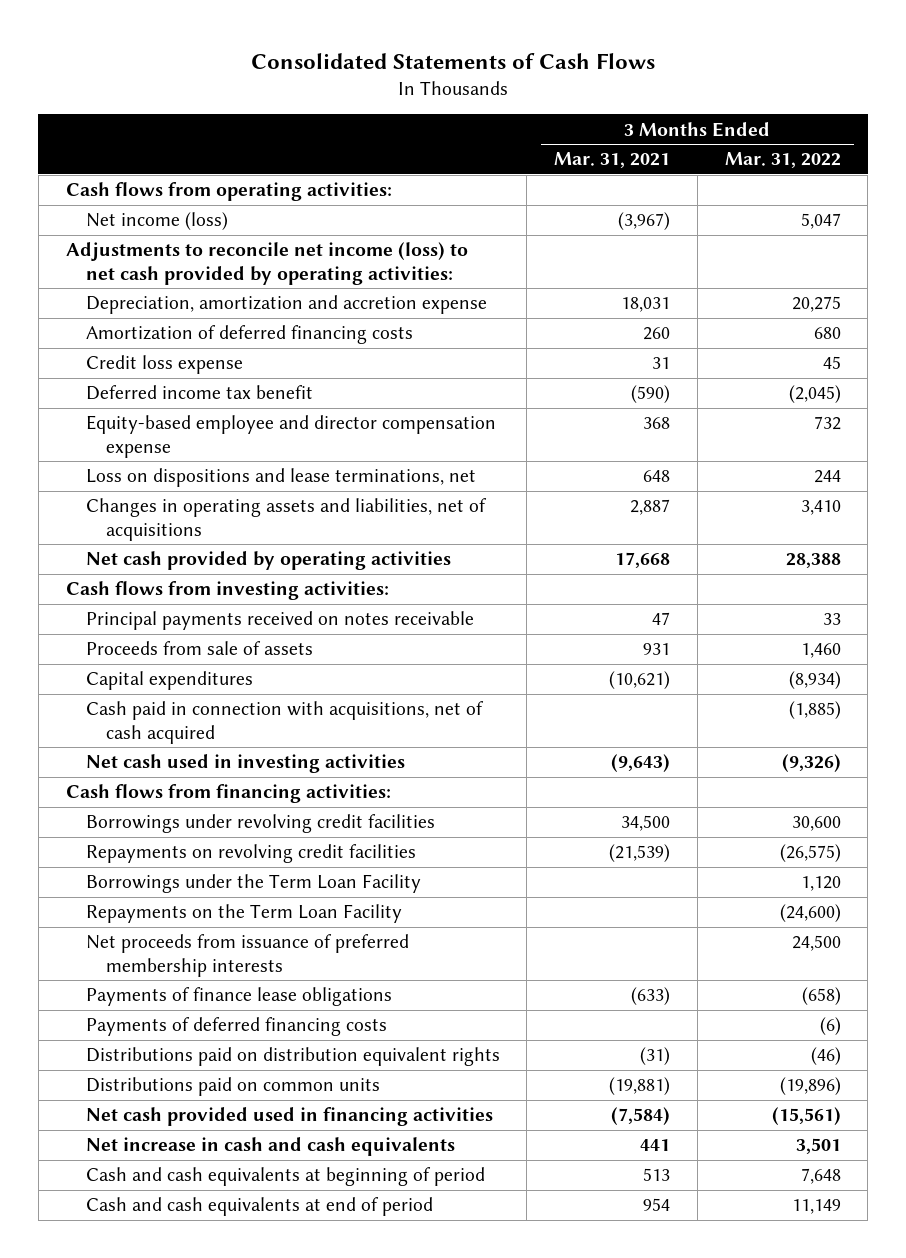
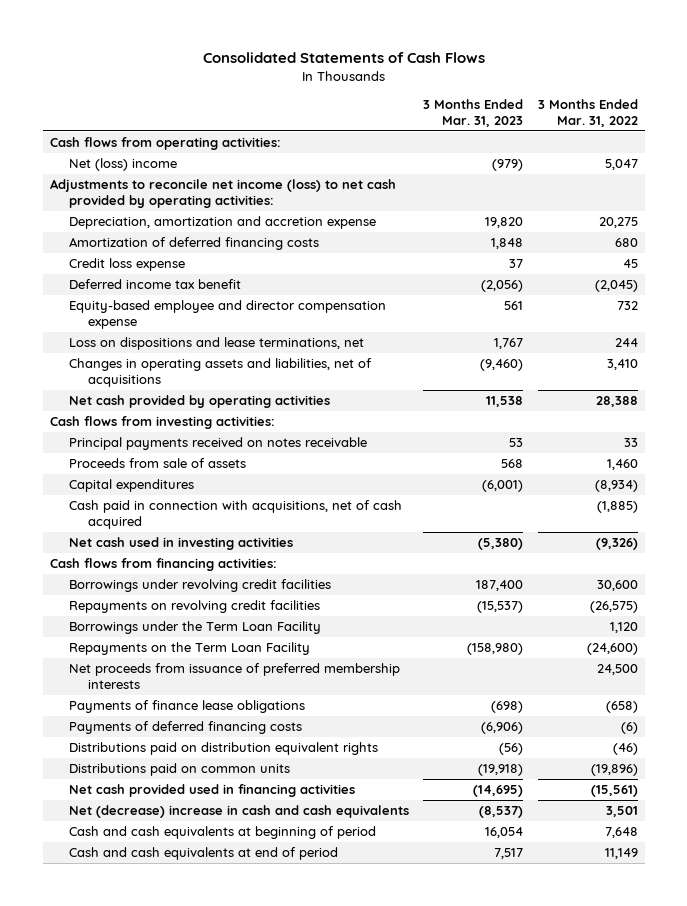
[554,152,671,169] Mar. 31, 2021 -> none
none -> [423,99,524,128] 3 Months Ended Mar. 31, 2023
[85,212,228,231] Net income (loss) -> [68,158,177,172] Net (loss) income
[85,1137,455,1157] Net increase in cash and cash equivalents -> [68,805,409,819] Net (decrease) increase in cash and cash equivalents

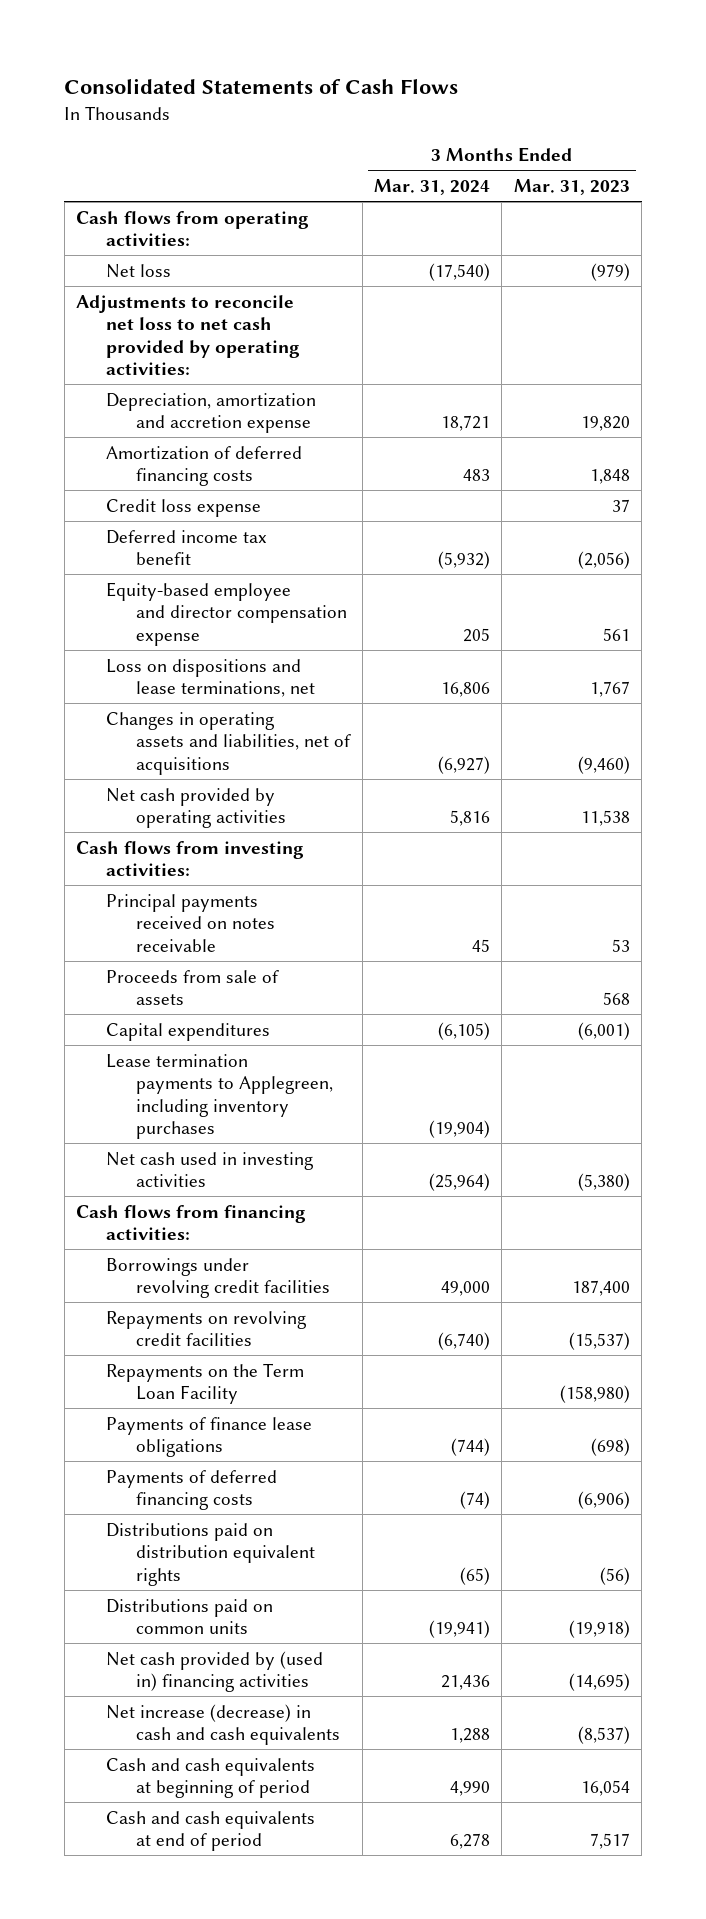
[537,99,638,128] 3 Months Ended Mar. 31, 2022 -> none
none -> [374,178,491,195] Mar. 31, 2024
[68,158,177,172] Net (loss) income -> [106,263,172,278] Net loss
[49,179,396,208] Adjustments to reconcile net income (loss) to net cash provided by operating activities: -> [76,294,301,376] Adjustments to reconcile net loss to net cash provided by operating activities:
[68,500,402,529] Cash paid in connection with acquisitions, net of cash acquired -> none
none -> [106,1053,334,1140] Lease termination payments to Applegreen, including inventory purchases
[68,621,321,635] Borrowings under the Term Loan Facility -> none
[68,663,400,689] Net proceeds from issuance of preferred membership interests -> none
[68,784,355,798] Net cash provided used in financing activities -> [106,1650,324,1693] Net cash provided by (used in) financing activities
[68,805,409,819] Net (decrease) increase in cash and cash equivalents -> [106,1703,341,1746] Net increase (decrease) in cash and cash equivalents

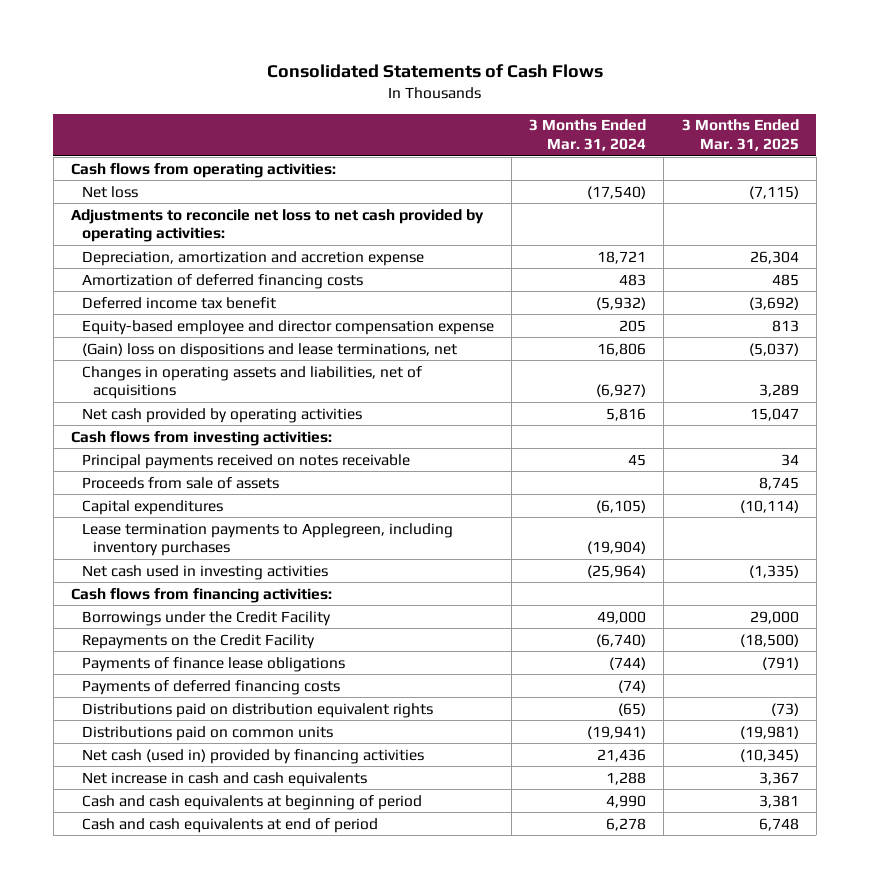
[513,178,630,195] Mar. 31, 2023 -> none
none -> [681,119,799,152] 3 Months Ended Mar. 31, 2025
[106,498,262,517] Credit loss expense -> none
[106,658,316,698] Loss on dispositions and lease terminations, net -> [81,342,457,358] (Gain) loss on dispositions and lease terminations, net
[106,1362,305,1405] Repayments on the Term Loan Facility -> none
[106,1257,331,1299] Borrowings under revolving credit facilities -> [81,610,331,626] Borrowings under the Credit Facility
[106,1310,307,1347] Repayments on revolving credit facilities -> [81,633,315,649] Repayments on the Credit Facility
[106,1650,324,1693] Net cash provided by (used in) financing activities -> [81,748,424,764] Net cash (used in) provided by financing activities
[106,1703,341,1746] Net increase (decrease) in cash and cash equivalents -> [81,771,367,787] Net increase in cash and cash equivalents

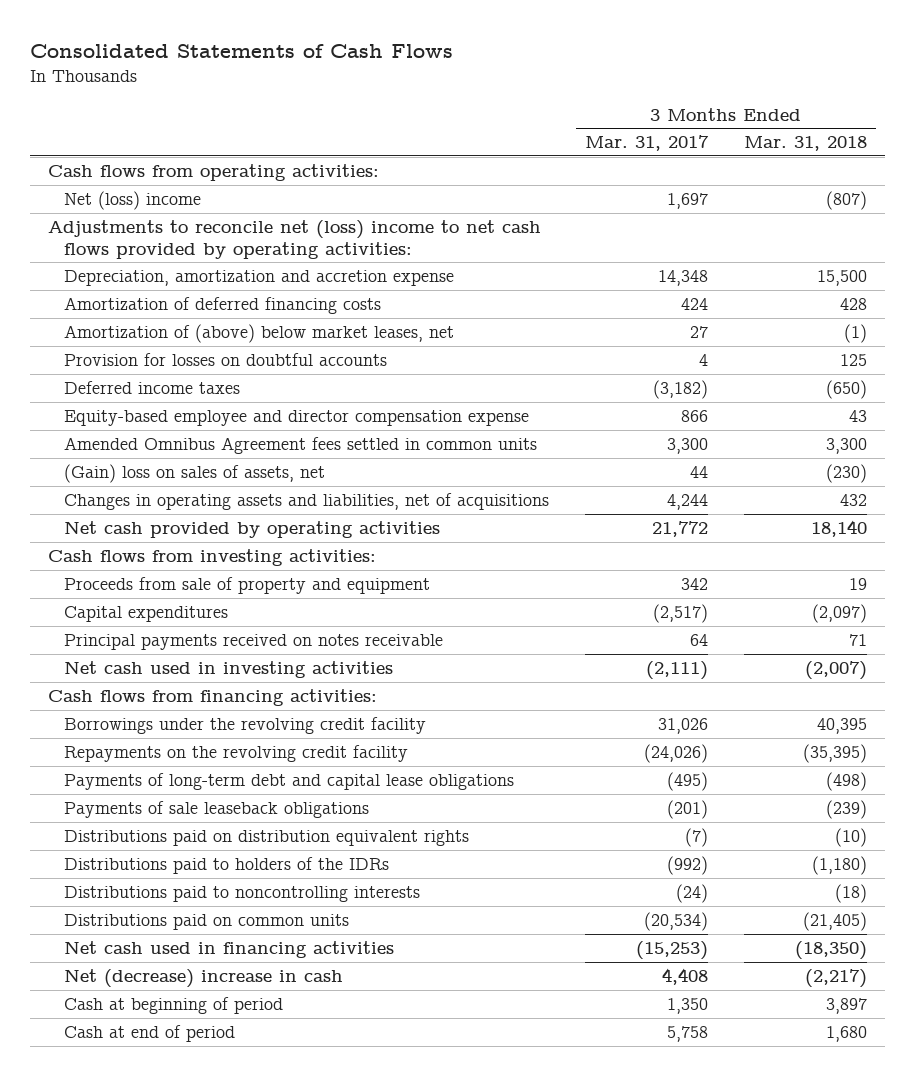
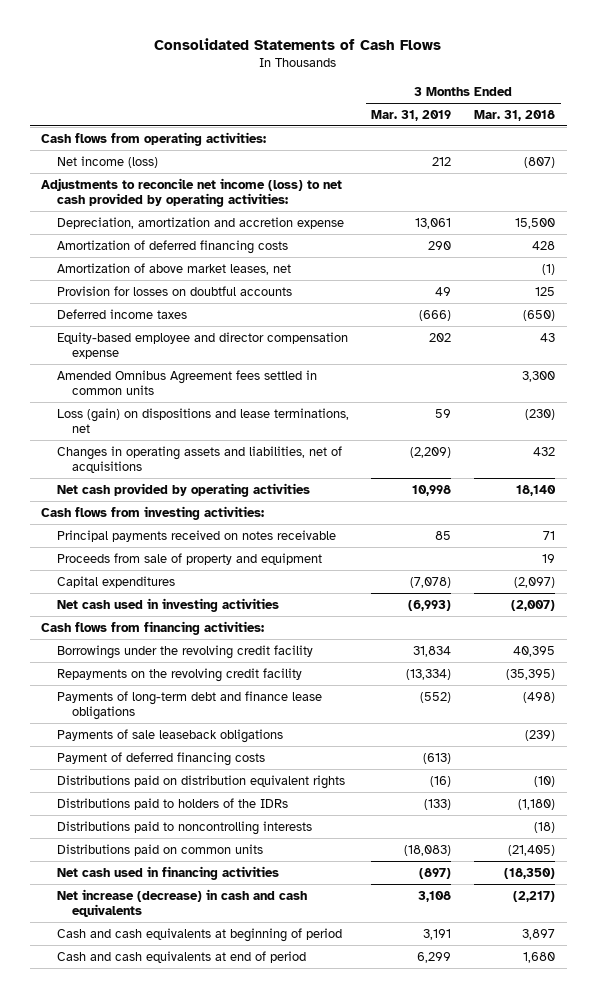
[584,135,709,152] Mar. 31, 2017 -> none
none -> [371,109,452,121] Mar. 31, 2019
[63,191,201,211] Net (loss) income -> [56,155,158,168] Net income (loss)
[47,220,541,259] Adjustments to reconcile net (loss) income to net cash flows provided by operating activities: -> [41,177,343,208] Adjustments to reconcile net income (loss) to net cash provided by operating activities:
[63,324,454,344] Amortization of (above) below market leases, net -> [56,262,291,275] Amortization of above market leases, net
[63,464,325,484] (Gain) loss on sales of assets, net -> none
none -> [56,407,349,434] Loss (gain) on dispositions and lease terminations, net
[63,634,443,651] Principal payments received on notes receivable -> [56,529,336,542] Principal payments received on notes receivable
[63,773,514,791] Payments of long-term debt and capital lease obligations -> [56,690,322,721] Payments of long-term debt and finance lease obligations
none -> [56,751,265,766] Payment of deferred financing costs
[63,969,343,989] Net (decrease) increase in cash -> [56,888,307,918] Net increase (decrease) in cash and cash equivalents
[63,997,283,1015] Cash at beginning of period -> [56,927,342,942] Cash and cash equivalents at beginning of period
[63,1025,235,1043] Cash at end of period -> [56,950,306,963] Cash and cash equivalents at end of period

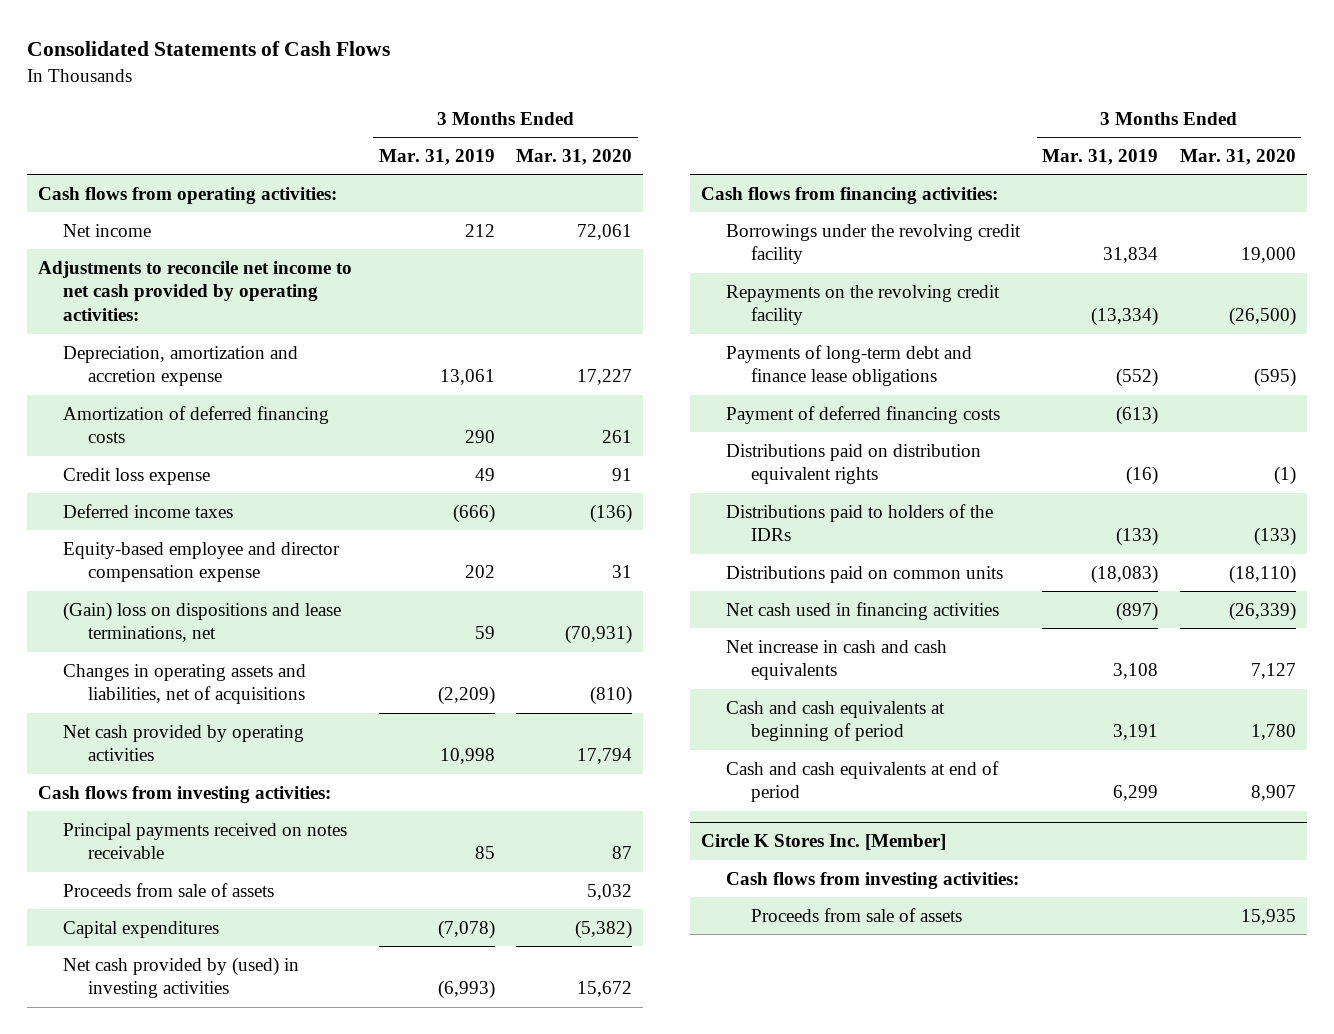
[474,109,556,121] Mar. 31, 2018 -> none
none -> [516,148,633,165] Mar. 31, 2020
[56,155,158,168] Net income (loss) -> [62,223,151,237] Net income
[41,177,343,208] Adjustments to reconcile net income (loss) to net cash provided by operating activities: -> [37,260,352,322] Adjustments to reconcile net income to net cash provided by operating activities:
[56,262,291,275] Amortization of above market leases, net -> none
[56,285,292,296] Provision for losses on doubtful accounts -> [62,467,210,485] Credit loss expense
[56,369,317,396] Amended Omnibus Agreement fees settled in common units -> none
[56,407,349,434] Loss (gain) on dispositions and lease terminations, net -> [62,601,341,643] (Gain) loss on dispositions and lease terminations, net
[56,552,322,565] Proceeds from sale of property and equipment -> [62,882,274,897] Proceeds from sale of assets
[56,597,279,612] Net cash used in investing activities -> [62,956,299,999] Net cash provided by (used) in investing activities
[56,728,283,743] Payments of sale leaseback obligations -> none
[56,820,312,835] Distributions paid to noncontrolling interests -> none
[56,888,307,918] Net increase (decrease) in cash and cash equivalents -> [726,639,948,681] Net increase in cash and cash equivalents
none -> [701,834,947,851] Circle K Stores Inc. [Member]
none -> [726,871,1020,889] Cash flows from investing activities:
none -> [751,907,963,922] Proceeds from sale of assets

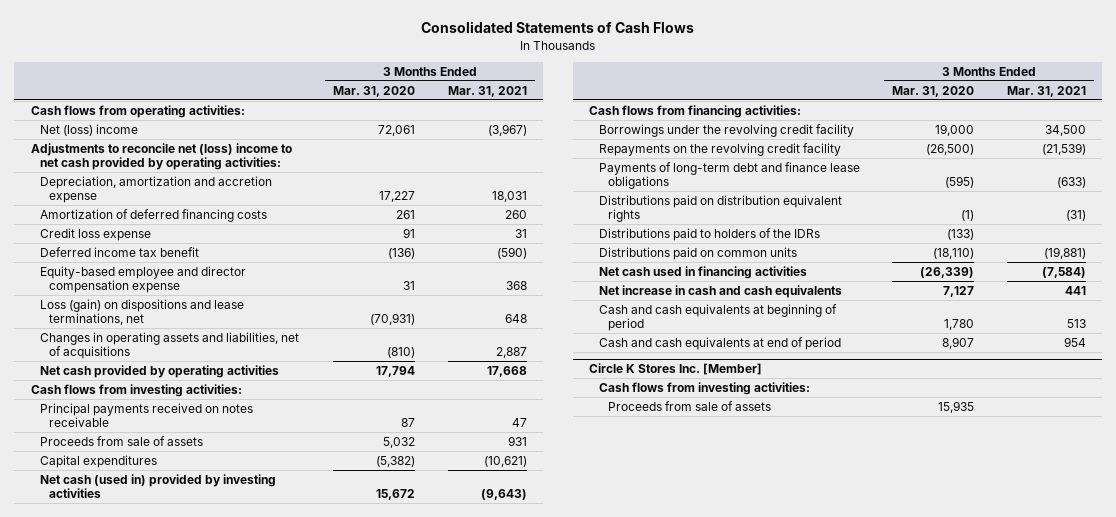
[378,148,495,165] Mar. 31, 2019 -> none
none -> [447,85,527,97] Mar. 31, 2021
[62,223,151,237] Net income -> [39,123,138,136] Net (loss) income
[37,260,352,322] Adjustments to reconcile net income to net cash provided by operating activities: -> [30,142,292,170] Adjustments to reconcile net (loss) income to net cash provided by operating activities:
[62,503,233,518] Deferred income taxes -> [39,246,199,257] Deferred income tax benefit
[62,601,341,643] (Gain) loss on dispositions and lease terminations, net -> [39,298,244,325] Loss (gain) on dispositions and lease terminations, net
[62,956,299,999] Net cash provided by (used) in investing activities -> [39,473,276,498] Net cash (used in) provided by investing activities
[726,405,1001,424] Payment of deferred financing costs -> none

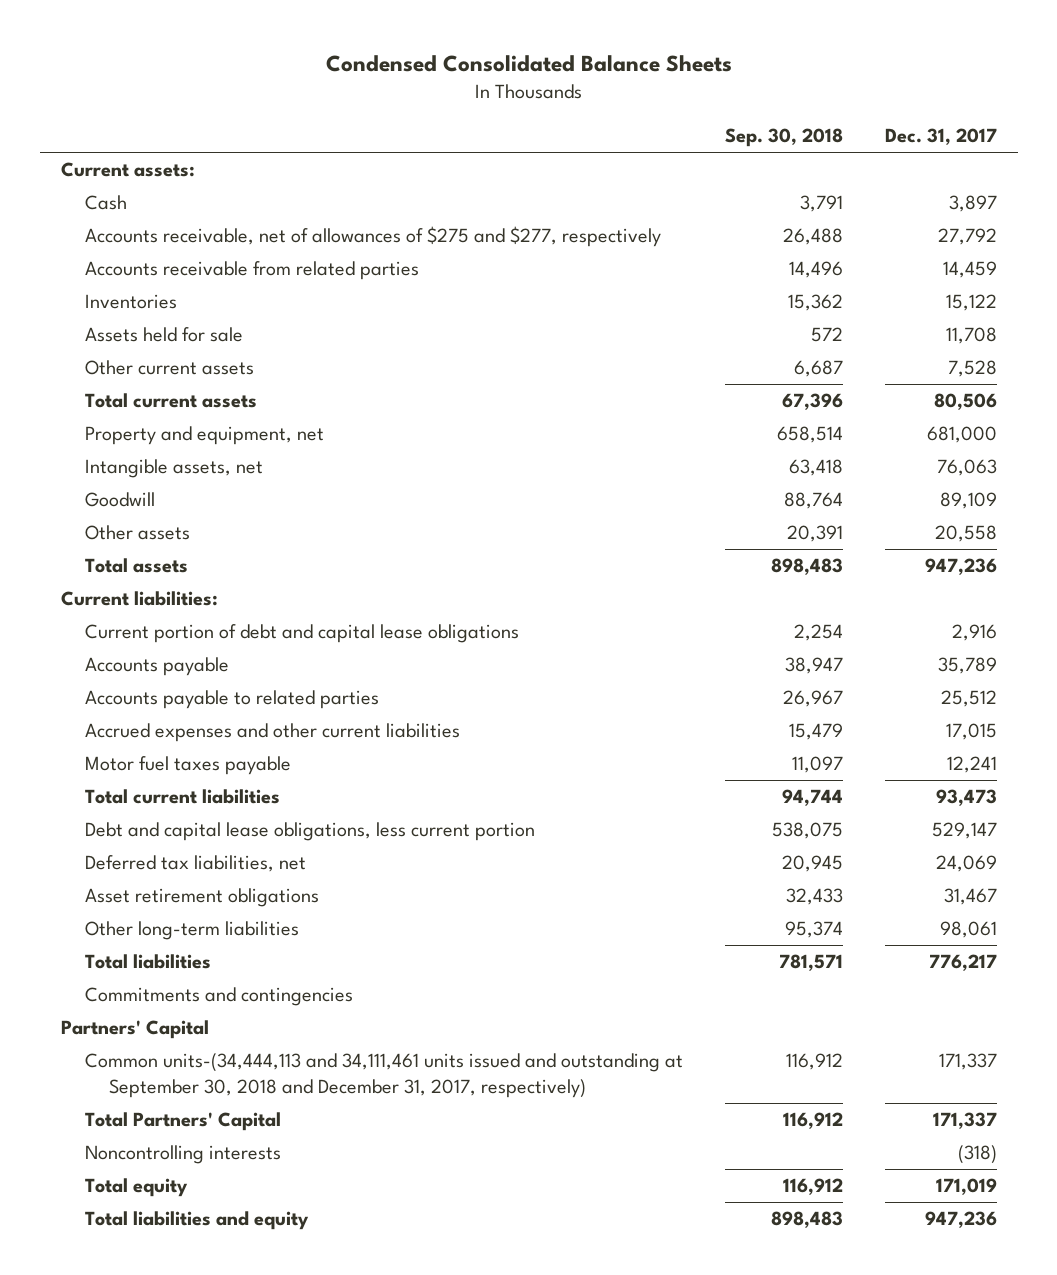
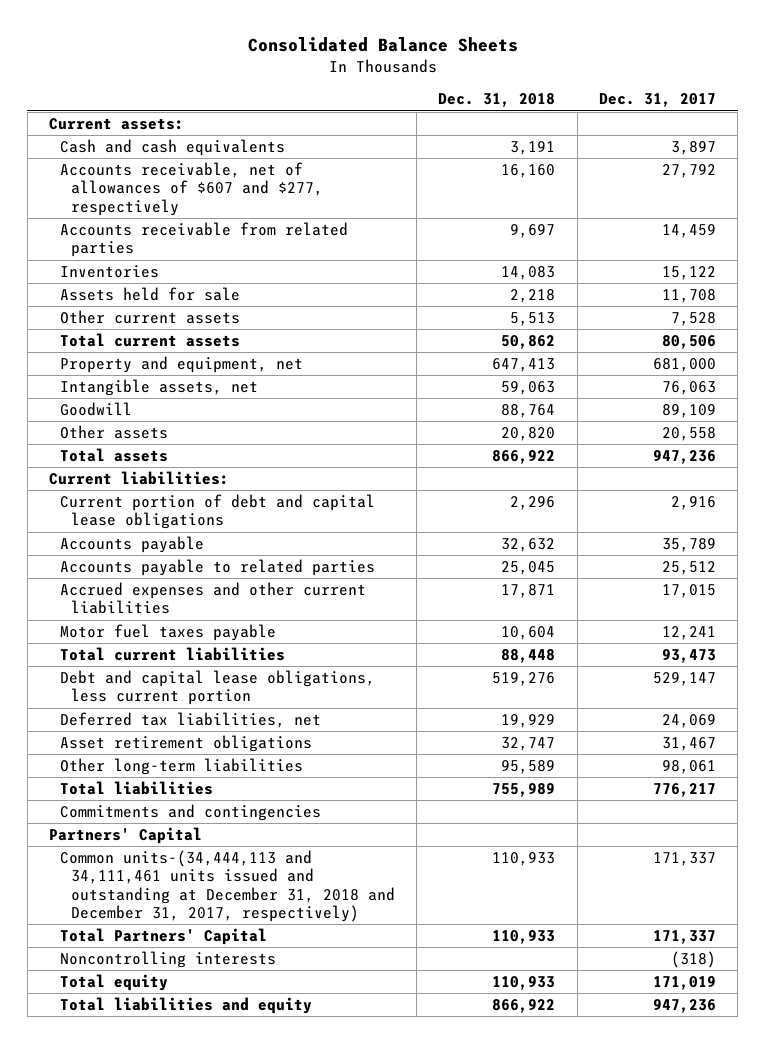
[325,55,732,73] Condensed Consolidated Balance Sheets -> [247,37,518,53] Consolidated Balance Sheets
[724,128,843,148] Sep. 30, 2018 -> none
none -> [438,93,556,108] Dec. 31, 2018
[84,195,127,211] Cash -> [60,139,286,157] Cash and cash equivalents
[84,226,661,248] Accounts receivable, net of allowances of $275 and $277, respectively -> [60,162,324,216] Accounts receivable, net of allowances of $607 and $277, respectively
[84,1053,683,1098] Common units-(34,444,113 and 34,111,461 units issued and outstanding at September 30, 2018 and December 31, 2017, respectively) -> [60,850,396,922] Common units-(34,444,113 and 34,111,461 units issued and outstanding at December 31, 2018 and December 31, 2017, respectively)

